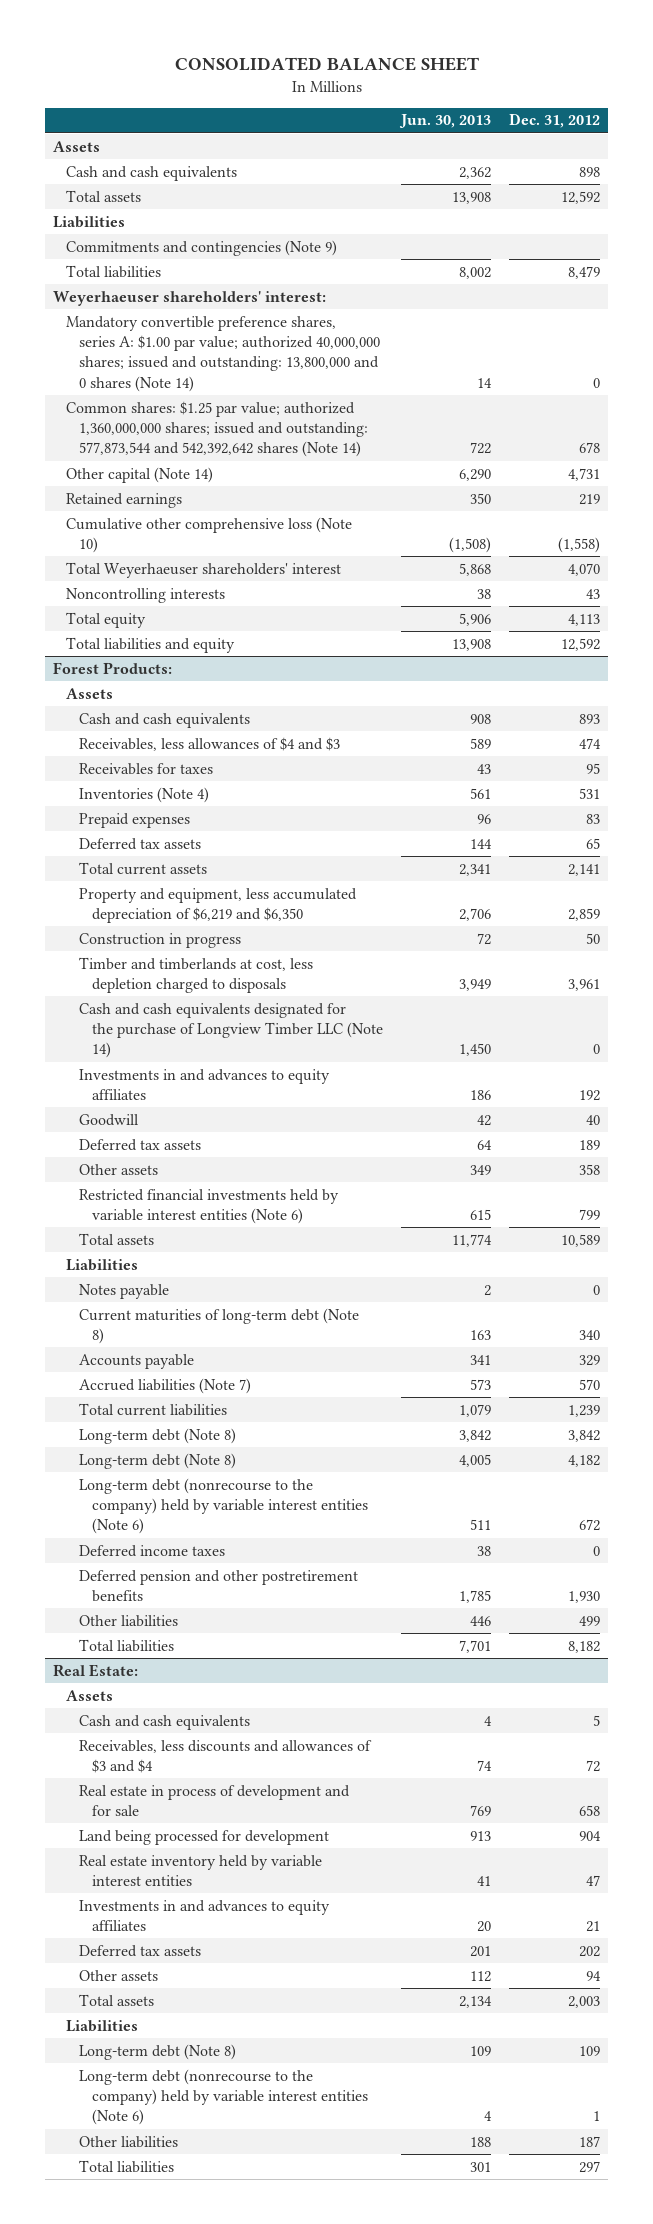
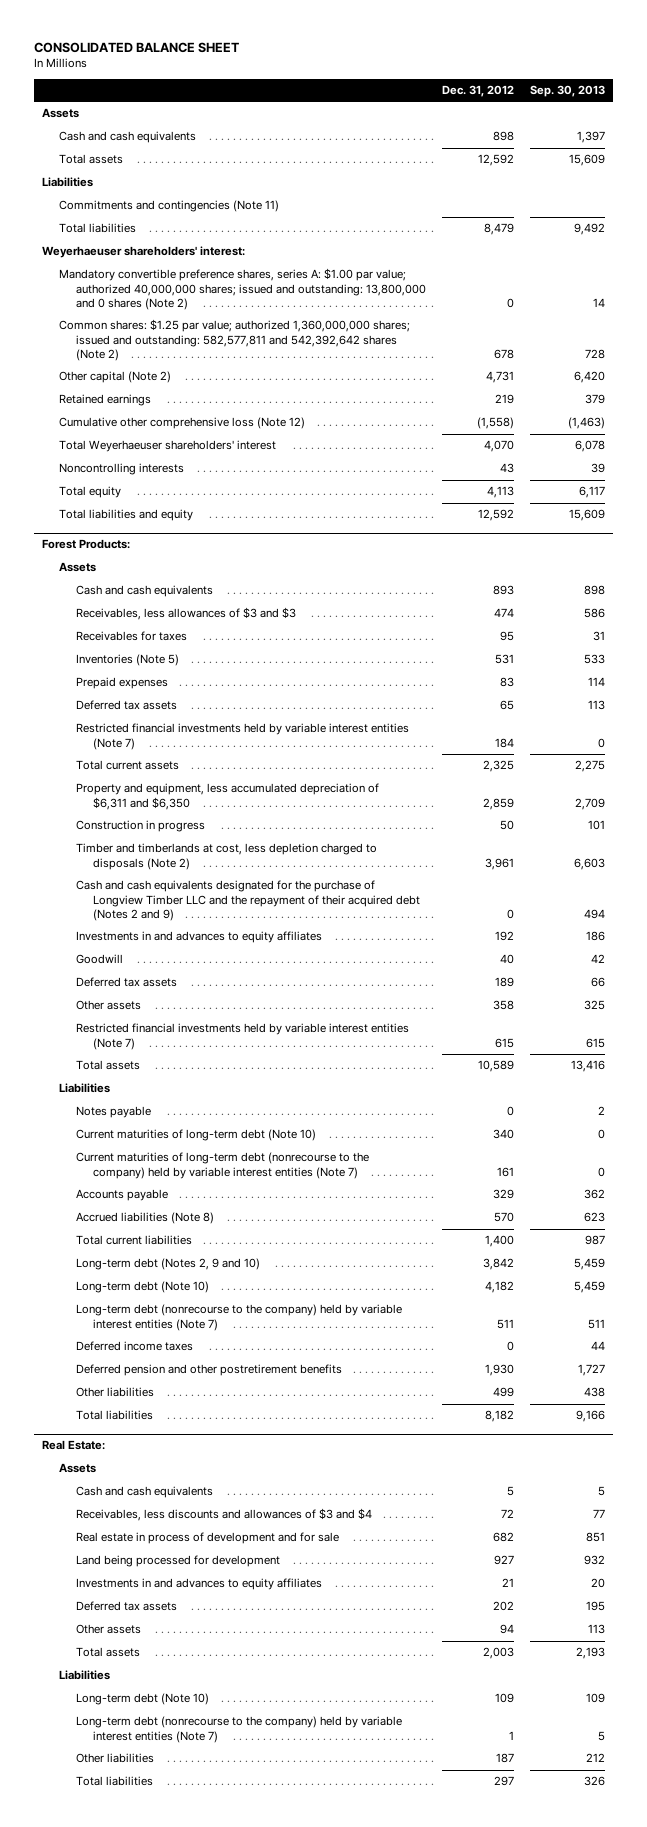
[398,114,491,129] Jun. 30, 2013 -> none
none -> [529,85,605,98] Sep. 30, 2013
[66,239,338,256] Commitments and contingencies (Note 9) -> [59,200,280,213] Commitments and contingencies (Note 11)
[66,315,381,392] Mandatory convertible preference shares, series A: $1.00 par value; authorized 40,000,000 shares; issued and outstanding: 13,800,000 and 0 shares (Note 14) -> [59,268,426,310] Mandatory convertible preference shares, series A: $1.00 par value; authorized 40,000,000 shares; issued and outstanding: 13,800,000 and 0 shares (Note 2)
[66,400,369,458] Common shares: $1.25 par value; authorized 1,360,000,000 shares; issued and outstanding: 577,873,544 and 542,392,642 shares (Note 14) -> [59,319,411,361] Common shares: $1.25 par value; authorized 1,360,000,000 shares; issued and outstanding: 582,577,811 and 542,392,642 shares (Note 2)
[66,466,214,483] Other capital (Note 14) -> [59,371,172,384] Other capital (Note 2)
[66,516,353,554] Cumulative other comprehensive loss (Note 10) -> [59,417,306,430] Cumulative other comprehensive loss (Note 12)
[79,736,341,751] Receivables, less allowances of $4 and $3 -> [75,607,296,621] Receivables, less allowances of $3 and $3
[79,786,210,803] Inventories (Note 4) -> [75,654,179,667] Inventories (Note 5)
none -> [75,723,409,750] Restricted financial investments held by variable interest entities (Note 7)
[567,863,600,876] 2,141 -> [482,760,514,773] 2,325
[79,887,358,924] Property and equipment, less accumulated depreciation of $6,219 and $6,350 -> [75,783,379,810] Property and equipment, less accumulated depreciation of $6,311 and $6,350
[79,956,314,994] Timber and timberlands at cost, less depletion charged to disposals -> [75,843,377,870] Timber and timberlands at cost, less depletion charged to disposals (Note 2)
[79,1002,384,1059] Cash and cash equivalents designated for the purchase of Longview Timber LLC (Note 14) -> [75,880,420,921] Cash and cash equivalents designated for the purchase of Longview Timber LLC and the repayment of their acquired debt (Notes 2 and 9)
[79,1188,340,1225] Restricted financial investments held by variable interest entities (Note 6) -> [75,1023,409,1050] Restricted financial investments held by variable interest entities (Note 7)
[578,1209,600,1221] 799 -> [494,1037,514,1048] 615
[79,1307,360,1345] Current maturities of long-term debt (Note 8) -> [75,1129,316,1142] Current maturities of long-term debt (Note 10)
none -> [75,1152,369,1179] Current maturities of long-term debt (nonrecourse to the company) held by variable interest entities (Note 7)
[79,1377,252,1394] Accrued liabilities (Note 7) -> [75,1212,214,1225] Accrued liabilities (Note 8)
[567,1404,600,1417] 1,239 -> [484,1235,514,1248] 1,400
[79,1427,237,1444] Long-term debt (Note 8) -> [75,1258,260,1271] Long-term debt (Notes 2, 9 and 10)
[79,1452,237,1469] Long-term debt (Note 8) -> [75,1281,209,1294] Long-term debt (Note 10)
[79,1477,369,1535] Long-term debt (nonrecourse to the company) held by variable interest entities (Note 6) -> [75,1304,402,1331] Long-term debt (nonrecourse to the company) held by variable interest entities (Note 7)
[578,1519,600,1532] 672 -> [496,1318,514,1329] 511
[79,1854,323,1887] Real estate inventory held by variable interest entities -> none
[578,1805,600,1817] 658 -> [492,1532,514,1543] 682
[578,1830,601,1841] 904 -> [493,1555,514,1566] 927
[79,2043,237,2060] Long-term debt (Note 8) -> [75,1693,209,1706] Long-term debt (Note 10)
[79,2068,369,2126] Long-term debt (nonrecourse to the company) held by variable interest entities (Note 6) -> [75,1716,402,1743] Long-term debt (nonrecourse to the company) held by variable interest entities (Note 7)

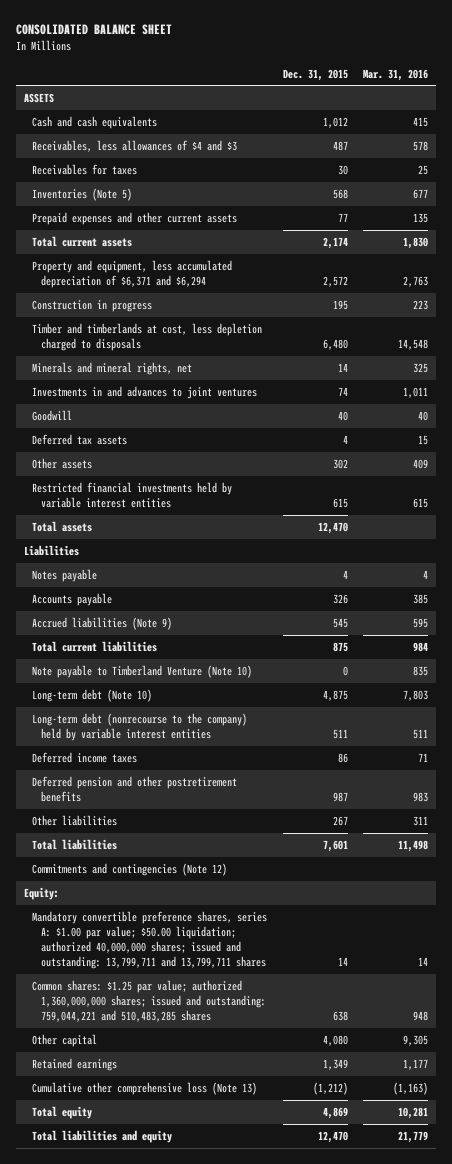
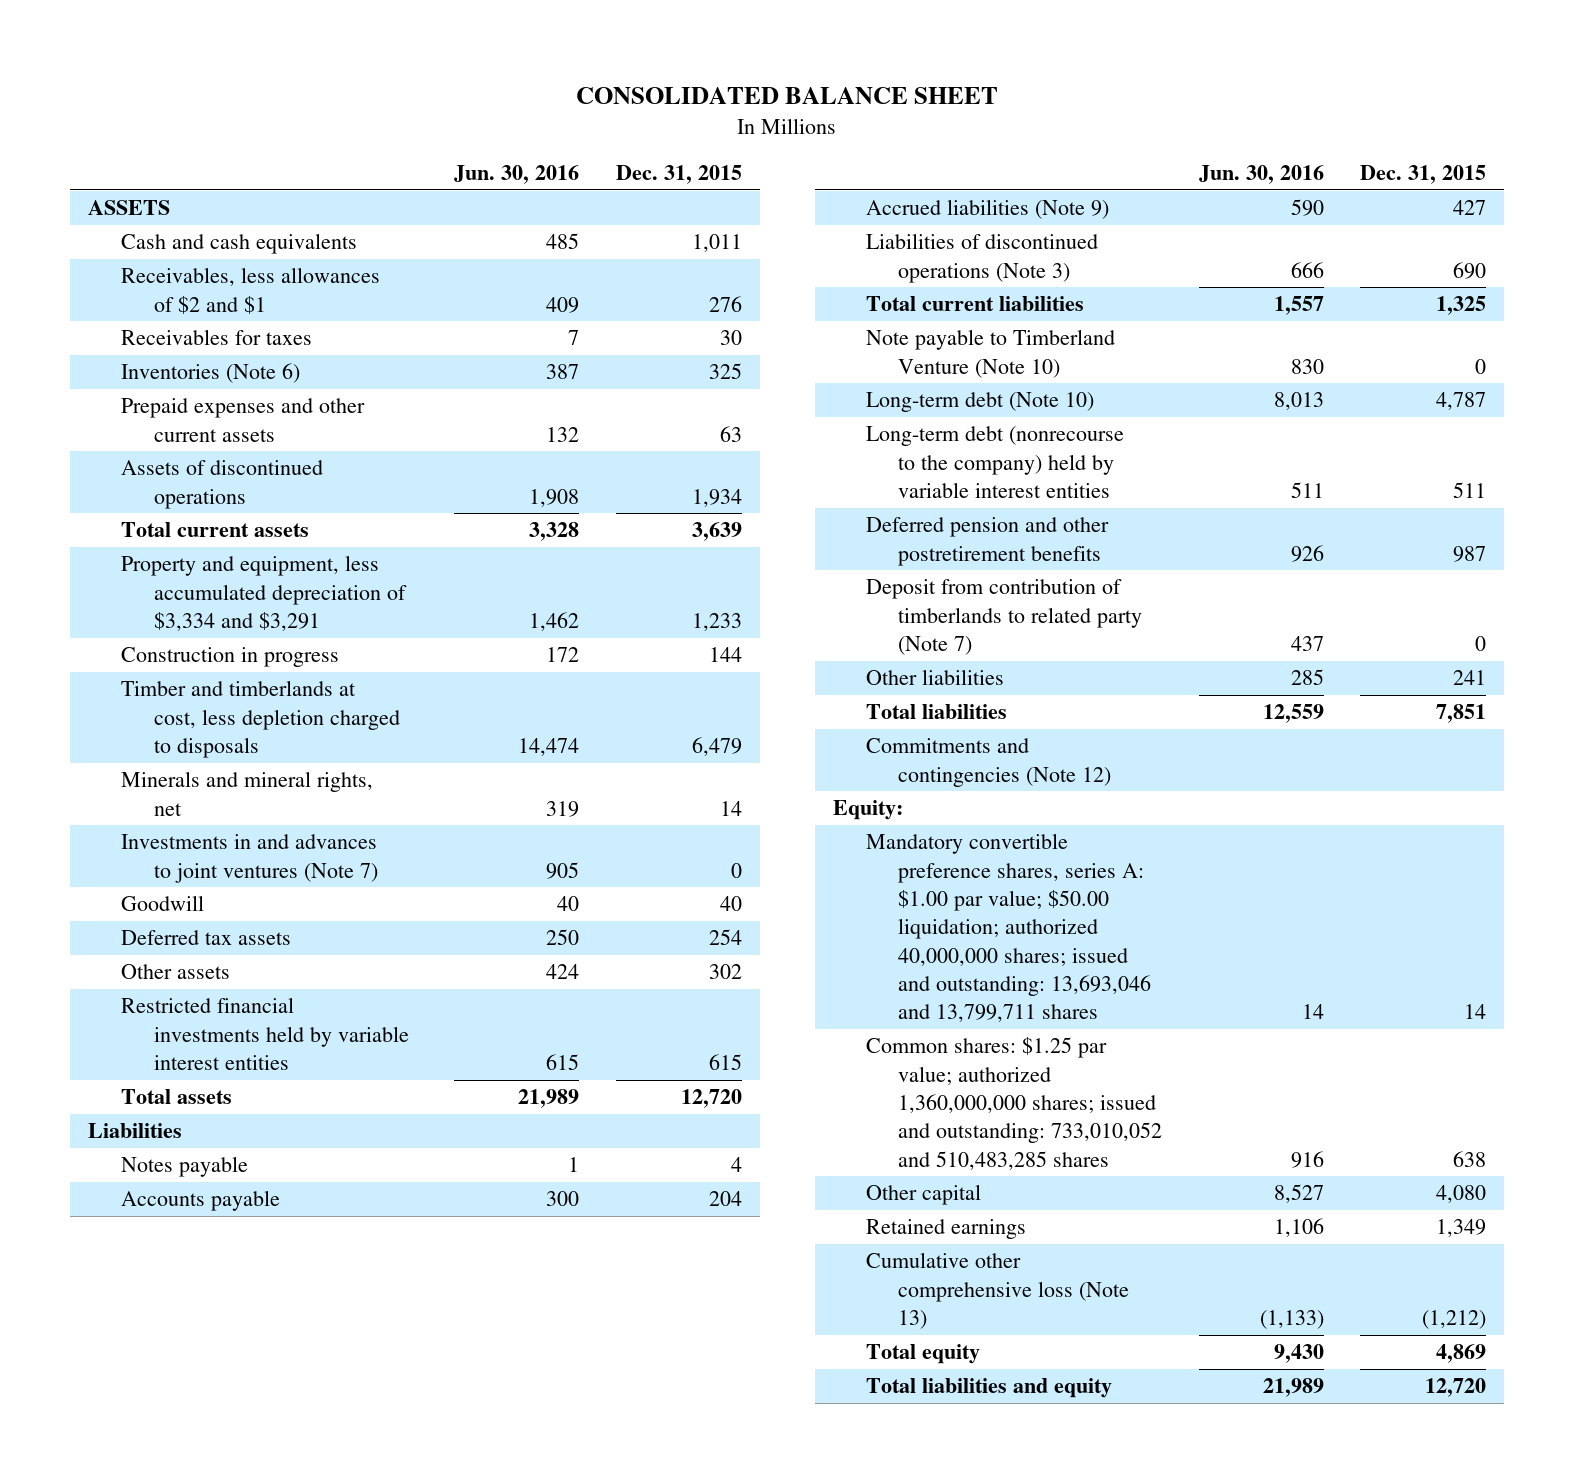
[363,68,429,81] Mar. 31, 2016 -> none
none -> [454,164,580,184] Jun. 30, 2016
[322,116,348,128] 1,012 -> [691,234,742,253] 1,011
[32,139,238,152] Receivables, less allowances of $4 and $3 -> [121,267,381,314] Receivables, less allowances of $2 and $1
[332,140,348,151] 487 -> [708,295,742,312] 276
[32,187,133,201] Inventories (Note 5) -> [121,363,301,384] Inventories (Note 6)
[332,188,348,199] 568 -> [708,363,742,380] 325
[337,212,348,222] 77 -> [719,425,742,442] 63
none -> [121,460,324,509] Assets of discontinued operations
[322,236,348,249] 2,174 -> [691,522,742,542] 3,639
[32,259,233,288] Property and equipment, less accumulated depreciation of $6,371 and $6,294 -> [121,555,407,631] Property and equipment, less accumulated depreciation of $3,334 and $3,291
[322,275,348,287] 2,572 -> [691,612,742,631] 1,233
[332,299,348,310] 195 -> [708,647,742,663] 144
[322,338,348,350] 6,480 -> [691,736,742,756] 6,479
[32,385,258,399] Investments in and advances to joint ventures -> [121,834,378,883] Investments in and advances to joint ventures (Note 7)
[337,386,348,396] 74 -> [730,862,742,878] 0
[342,434,348,444] 4 -> [708,929,742,946] 254
[317,521,348,534] 12,470 -> [680,1089,742,1109] 12,720
[332,593,348,604] 326 -> [708,1191,742,1207] 204
[332,617,348,628] 545 -> [1453,200,1487,216] 427
none -> [865,233,1098,283] Liabilities of discontinued operations (Note 3)
[332,641,348,652] 875 -> [1436,296,1487,316] 1,325
[322,689,348,701] 4,875 -> [1436,392,1487,411] 4,787
[32,751,138,763] Deferred income taxes -> none
none -> [865,579,1143,655] Deposit from contribution of timberlands to related party (Note 7)
[332,815,348,826] 267 -> [1453,670,1487,686] 241
[322,839,348,852] 7,601 -> [1436,704,1487,724] 7,851
[32,910,268,970] Mandatory convertible preference shares, series A: $1.00 par value; $50.00 liquidation; authorized 40,000,000 shares; issued and outstanding: 13,799,711 and 13,799,711 shares -> [865,833,1152,1023] Mandatory convertible preference shares, series A: $1.00 par value; $50.00 liquidation; authorized 40,000,000 shares; issued and outstanding: 13,693,046 and 13,799,711 shares
[32,979,266,1023] Common shares: $1.25 par value; authorized 1,360,000,000 shares; issued and outstanding: 759,044,221 and 510,483,285 shares -> [865,1037,1163,1170] Common shares: $1.25 par value; authorized 1,360,000,000 shares; issued and outstanding: 733,010,052 and 510,483,285 shares
[317,1130,348,1143] 12,470 -> [1425,1378,1487,1398] 12,720

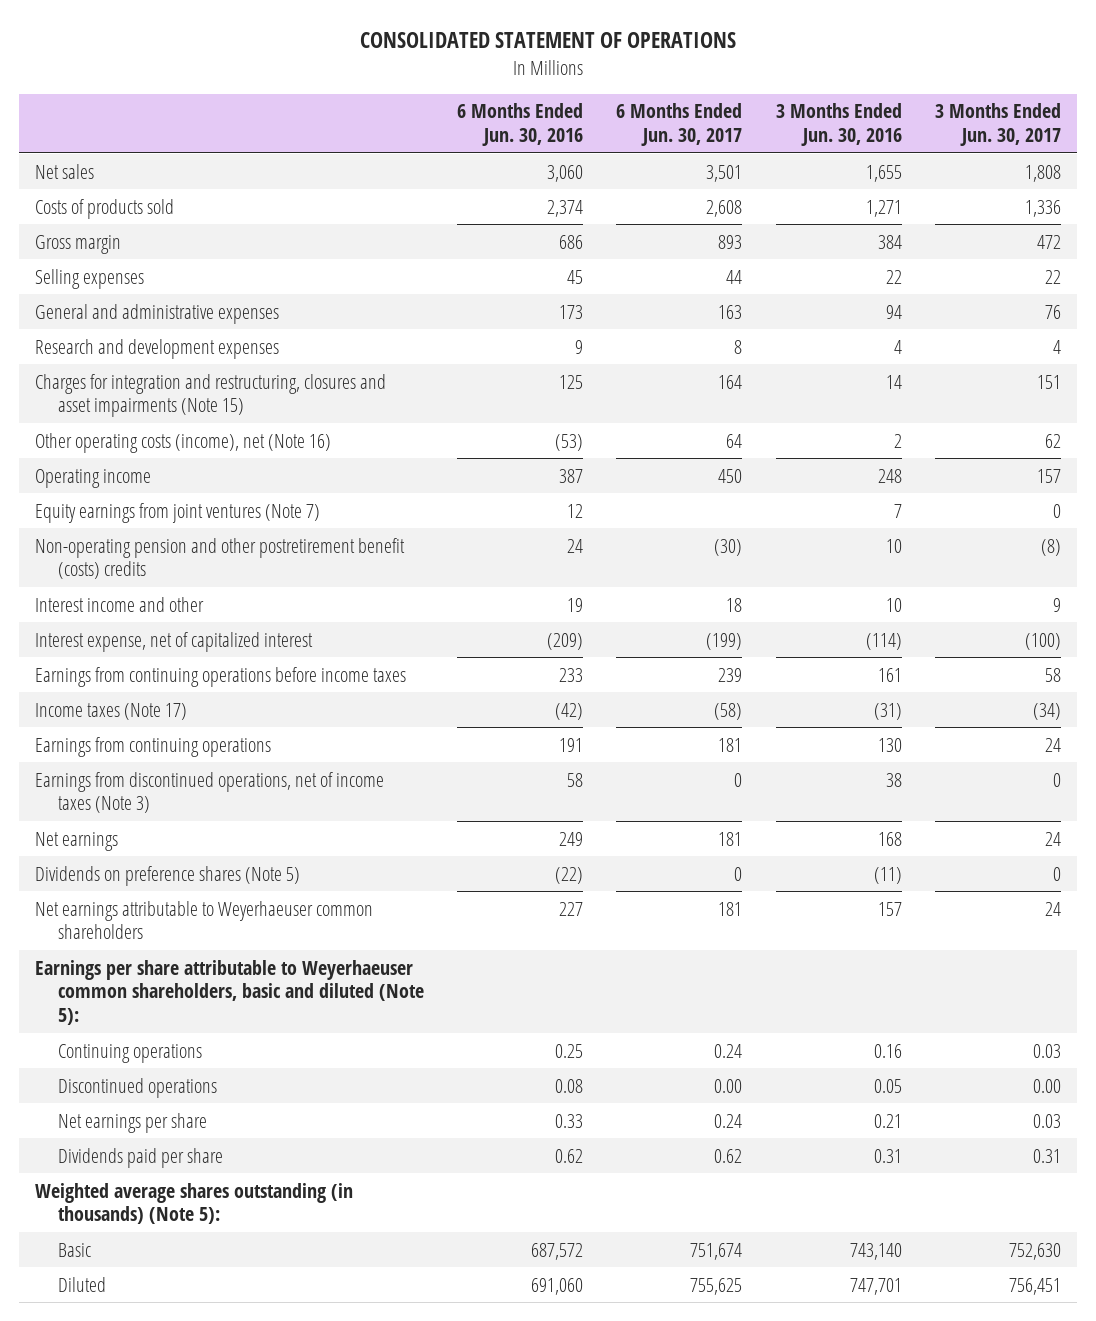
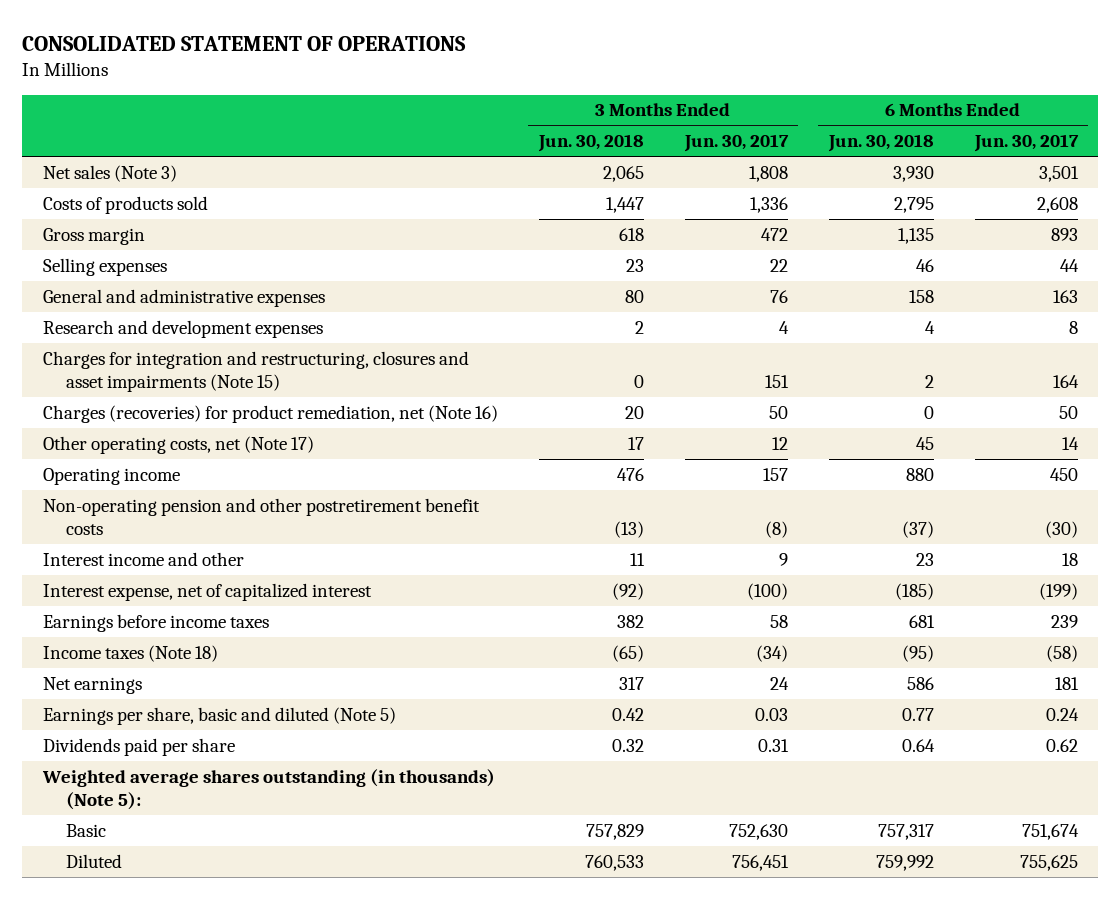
[457,103,584,147] 6 Months Ended Jun. 30, 2016 -> none
[775,103,902,147] 3 Months Ended Jun. 30, 2016 -> none
none -> [537,134,644,153] Jun. 30, 2018
none -> [827,134,934,153] Jun. 30, 2018
[35,163,95,179] Net sales -> [42,164,177,182] Net sales (Note 3)
none -> [42,404,498,423] Charges (recoveries) for product remediation, net (Note 16)
[35,432,332,453] Other operating costs (income), net (Note 16) -> [42,435,314,454] Other operating costs, net (Note 17)
[726,433,743,448] 64 -> [1061,436,1079,450] 14
[1044,433,1061,448] 62 -> [771,436,788,450] 12
[35,502,321,523] Equity earnings from joint ventures (Note 7) -> none
[35,537,406,580] Non-operating pension and other postretirement benefit (costs) credits -> [42,497,480,536] Non-operating pension and other postretirement benefit costs
[35,736,272,757] Earnings from continuing operations -> none
[35,771,385,814] Earnings from discontinued operations, net of income taxes (Note 3) -> none
[35,666,407,687] Earnings from continuing operations before income taxes -> [42,613,269,632] Earnings before income taxes
[35,702,188,720] Income taxes (Note 17) -> [42,644,218,662] Income taxes (Note 18)
[35,865,301,886] Dividends on preference shares (Note 5) -> none
[35,900,374,940] Net earnings attributable to Weyerhaeuser common shareholders -> none
[35,959,425,1025] Earnings per share attributable to Weyerhaeuser common shareholders, basic and diluted (Note 5): -> none
[58,1043,203,1063] Continuing operations -> none
[58,1077,218,1098] Discontinued operations -> none
[58,1112,208,1133] Net earnings per share -> [42,706,396,725] Earnings per share, basic and diluted (Note 5)

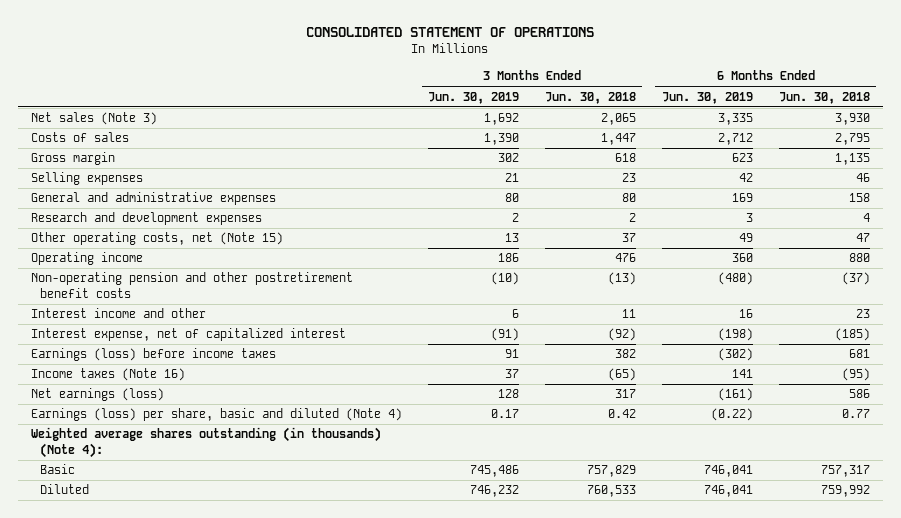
[683,134,789,153] Jun. 30, 2017 -> none
[973,134,1079,153] Jun. 30, 2017 -> none
none -> [427,91,519,104] Jun. 30, 2019
none -> [661,91,753,104] Jun. 30, 2019
[42,195,208,214] Costs of products sold -> [31,132,130,143] Costs of sales
[42,350,469,393] Charges for integration and restructuring, closures and asset impairments (Note 15) -> none
[42,404,498,423] Charges (recoveries) for product remediation, net (Note 16) -> none
[42,435,314,454] Other operating costs, net (Note 17) -> [31,232,284,246] Other operating costs, net (Note 15)
[627,436,644,450] 17 -> [621,233,636,243] 37
[915,436,934,450] 45 -> [855,233,870,243] 47
[42,737,235,756] Dividends paid per share -> none
[42,613,269,632] Earnings before income taxes -> [31,348,277,362] Earnings (loss) before income taxes
[42,644,218,662] Income taxes (Note 18) -> [31,368,186,382] Income taxes (Note 16)
[42,676,142,694] Net earnings -> [31,388,165,402] Net earnings (loss)
[42,706,396,725] Earnings per share, basic and diluted (Note 5) -> [31,408,403,422] Earnings (loss) per share, basic and diluted (Note 4)
[41,768,495,811] Weighted average shares outstanding (in thousands) (Note 5): -> [31,427,382,458] Weighted average shares outstanding (in thousands) (Note 4):

